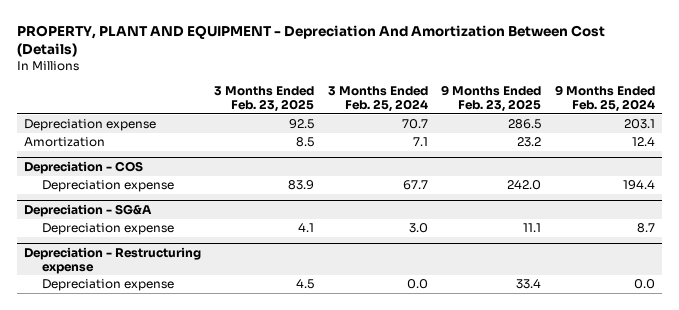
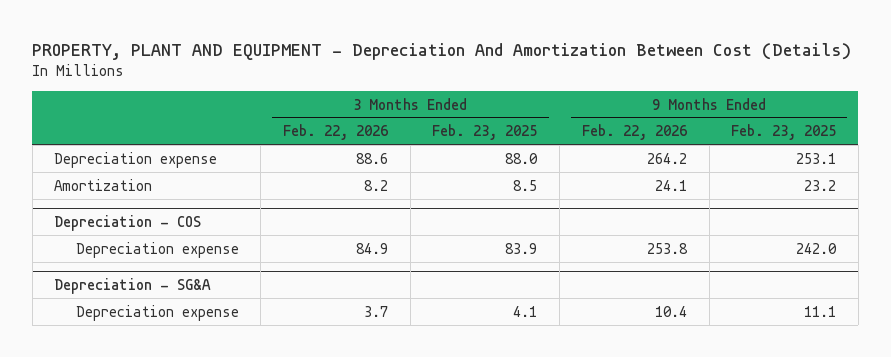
[327,86,428,113] 3 Months Ended Feb. 25, 2024 -> none
[554,85,655,113] 9 Months Ended Feb. 25, 2024 -> none
none -> [283,124,389,141] Feb. 22, 2026
none -> [581,124,687,141] Feb. 22, 2026
[289,119,315,130] 92.5 -> [505,152,539,164] 88.0
[508,119,542,130] 286.5 -> [796,152,837,164] 253.1
[23,247,201,274] Depreciation - Restructuring expense -> none
[41,279,174,292] Depreciation expense -> none

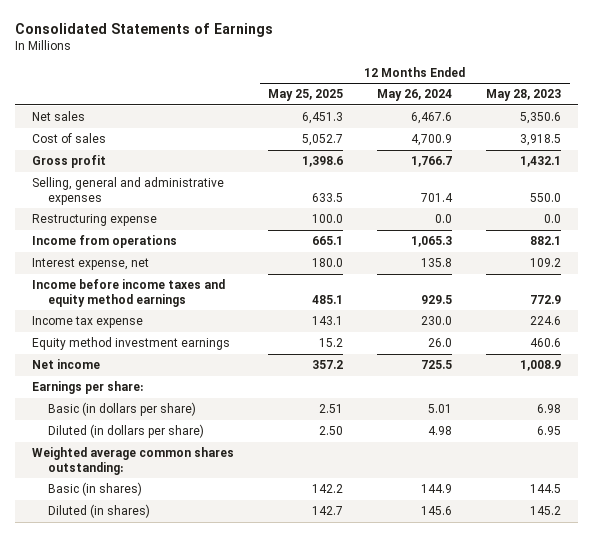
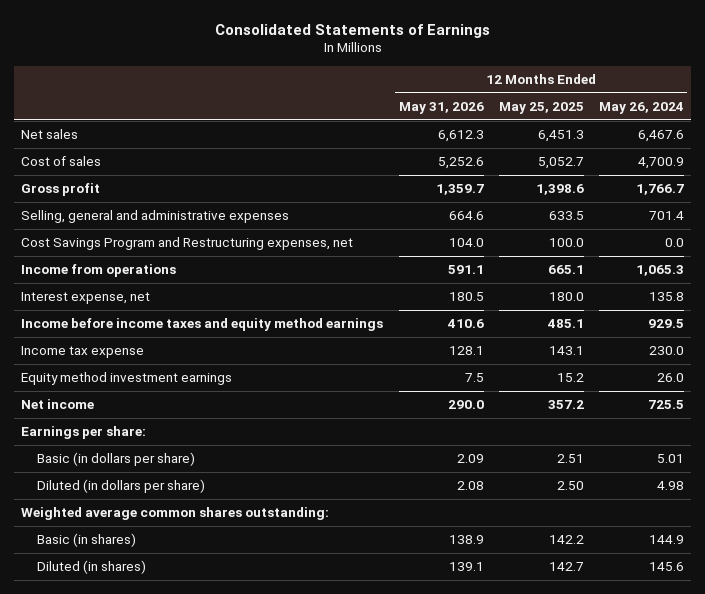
[486,89,562,102] May 28, 2023 -> none
none -> [398,101,484,114] May 31, 2026
[32,214,158,227] Restructuring expense -> [21,237,354,251] Cost Savings Program and Restructuring expenses, net

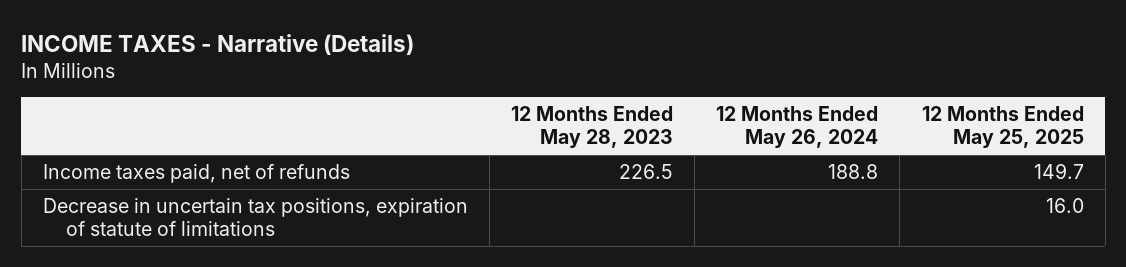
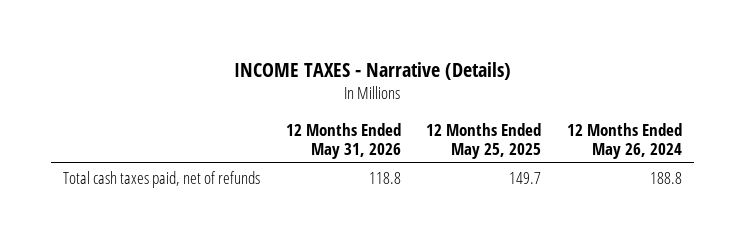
[511,106,674,149] 12 Months Ended May 28, 2023 -> none
none -> [285,122,401,160] 12 Months Ended May 31, 2026
[42,198,468,237] Decrease in uncertain tax positions, expiration of statute of limitations -> none
[42,164,350,184] Income taxes paid, net of refunds -> [63,170,261,188] Total cash taxes paid, net of refunds

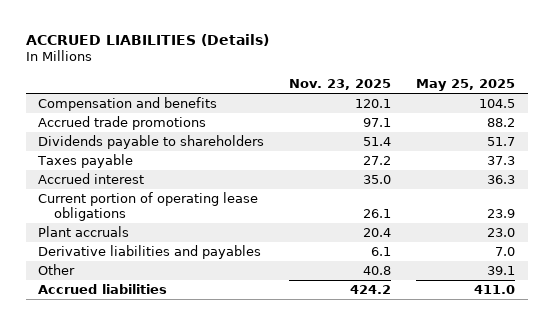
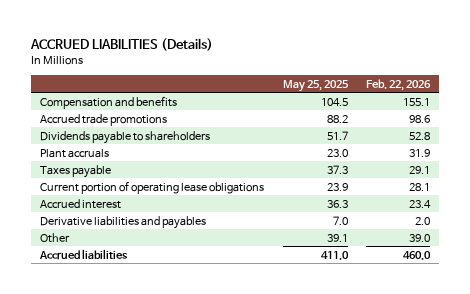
[289,78,392,90] Nov. 23, 2025 -> none
none -> [366,78,432,91] Feb. 22, 2026
[38,226,130,238] Plant accruals -> [40,148,110,158] Plant accruals
[38,173,145,185] Accrued interest -> [40,198,122,209] Accrued interest

